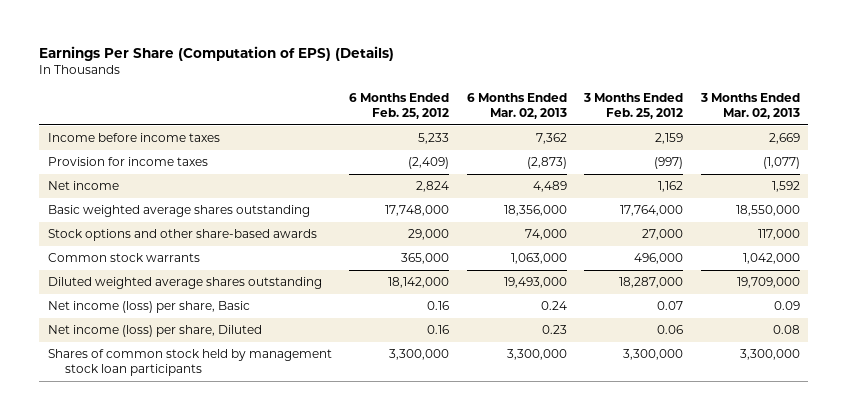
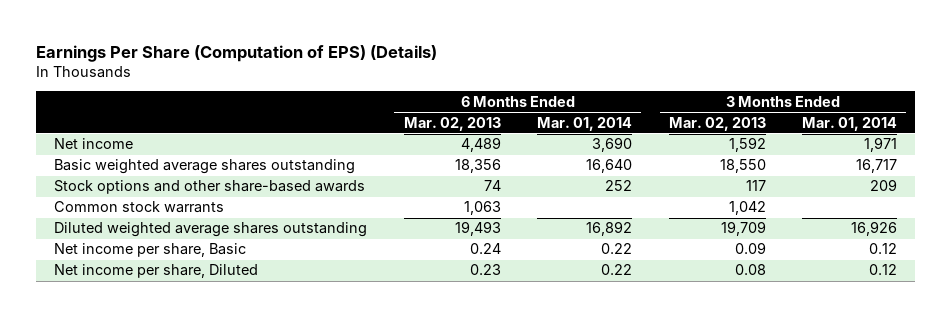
[349,92,450,119] 6 Months Ended Feb. 25, 2012 -> none
[583,92,684,119] 3 Months Ended Feb. 25, 2012 -> none
none -> [537,116,633,131] Mar. 01, 2014
none -> [802,116,898,131] Mar. 01, 2014
[48,133,221,143] Income before income taxes -> none
[48,157,209,167] Provision for income taxes -> none
[48,349,333,377] Shares of common stock held by management stock loan participants -> none
[503,205,567,217] 18,356,000 -> [454,159,501,174] 18,356
[735,205,800,217] 18,550,000 -> [719,159,766,174] 18,550
[524,229,567,241] 74,000 -> [483,180,501,192] 74
[757,229,800,241] 117,000 -> [745,180,766,192] 117
[510,253,567,265] 1,063,000 -> [463,201,501,216] 1,063
[742,253,800,265] 1,042,000 -> [728,201,766,216] 1,042
[503,277,567,289] 19,493,000 -> [454,221,501,237] 19,493
[736,277,800,289] 19,709,000 -> [720,221,766,237] 19,709
[48,301,251,314] Net income (loss) per share, Basic -> [54,243,247,258] Net income per share, Basic
[48,325,263,338] Net income (loss) per share, Diluted -> [54,264,259,279] Net income per share, Diluted

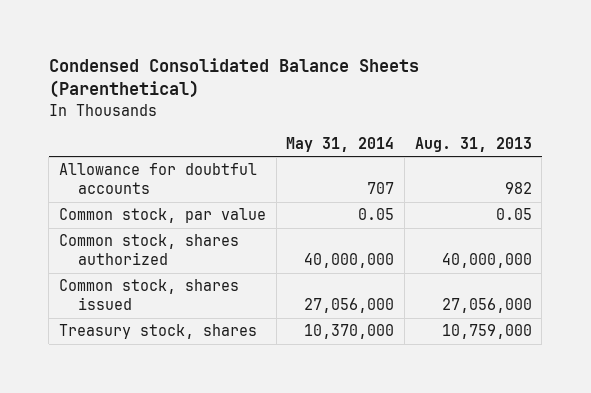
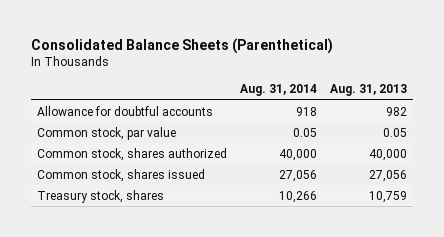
[48,58,419,99] Condensed Consolidated Balance Sheets (Parenthetical) -> [30,37,333,54] Consolidated Balance Sheets (Parenthetical)
[286,137,395,153] May 31, 2014 -> none
none -> [239,84,317,97] Aug. 31, 2014
[441,253,532,269] 40,000,000 -> [368,149,407,162] 40,000
[441,298,532,314] 27,056,000 -> [368,170,407,183] 27,056
[441,324,532,340] 10,759,000 -> [368,191,407,204] 10,759

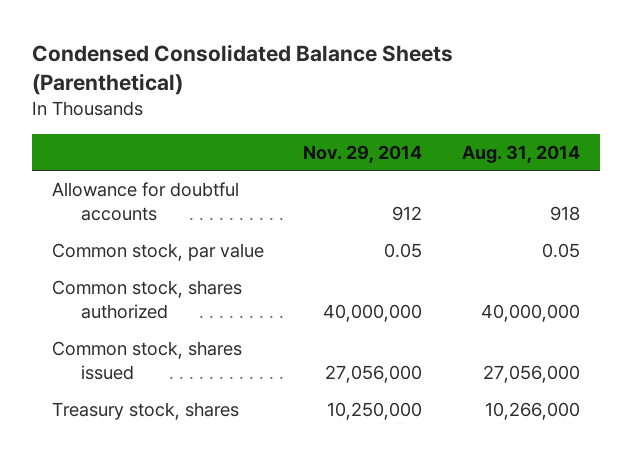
[30,37,333,54] Consolidated Balance Sheets (Parenthetical) -> [31,43,453,95] Condensed Consolidated Balance Sheets (Parenthetical)
[329,84,407,97] Aug. 31, 2013 -> none
none -> [303,144,423,163] Nov. 29, 2014
[278,149,317,162] 40,000 -> [480,303,580,322] 40,000,000
[278,170,317,183] 27,056 -> [482,364,580,383] 27,056,000
[278,191,317,204] 10,266 -> [484,402,580,421] 10,266,000

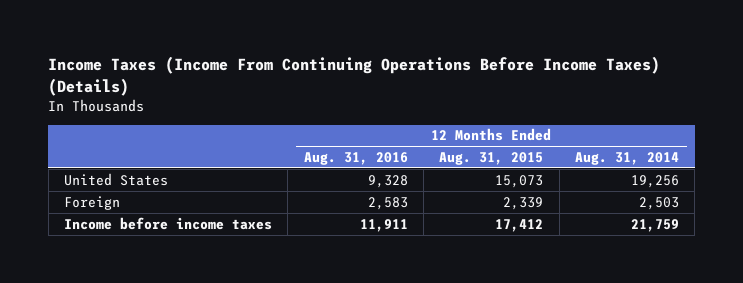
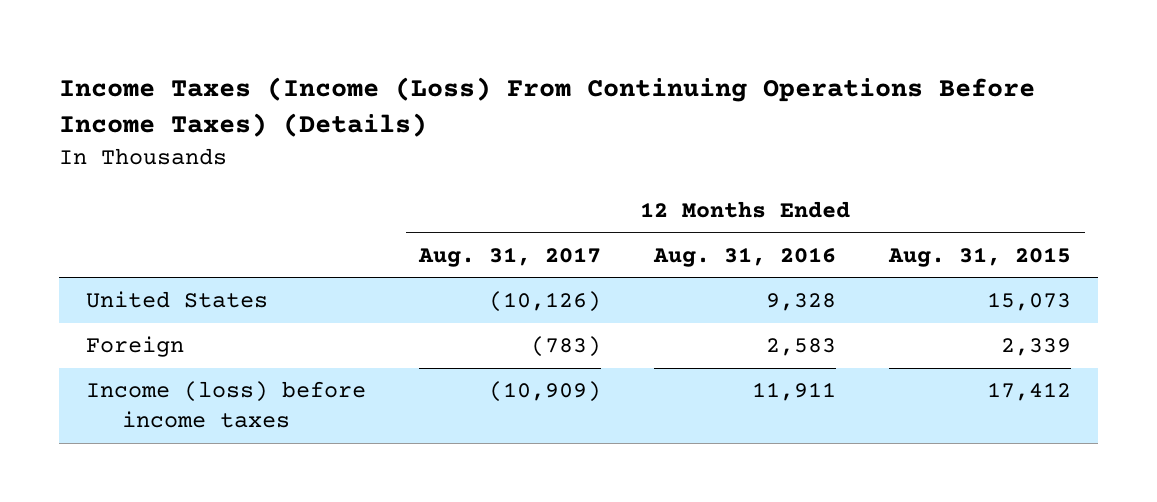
[48,55,661,96] Income Taxes (Income From Continuing Operations Before Income Taxes) (Details) -> [59,76,1036,138] Income Taxes (Income (Loss) From Continuing Operations Before Income Taxes) (Details)
[574,151,679,165] Aug. 31, 2014 -> none
none -> [418,246,602,267] Aug. 31, 2017
[64,216,273,230] Income before income taxes -> [85,381,366,429] Income (loss) before income taxes

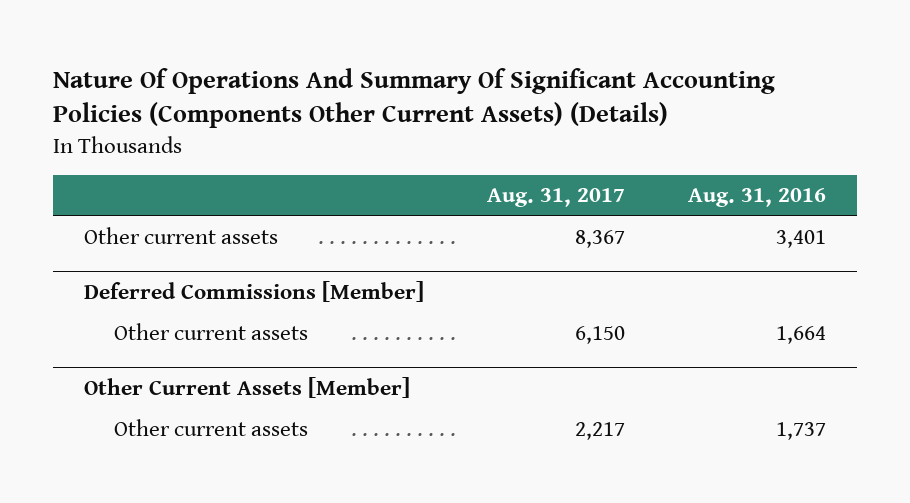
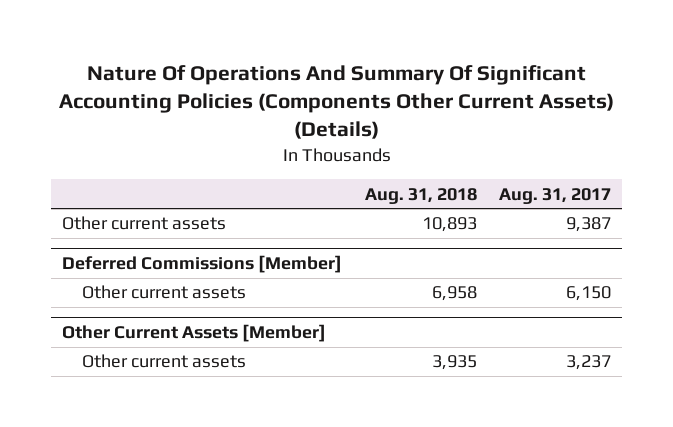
[687,188,826,208] Aug. 31, 2016 -> none
none -> [364,187,477,204] Aug. 31, 2018
[575,230,626,249] 8,367 -> [565,217,611,233] 9,387
[575,422,626,441] 2,217 -> [565,355,611,371] 3,237

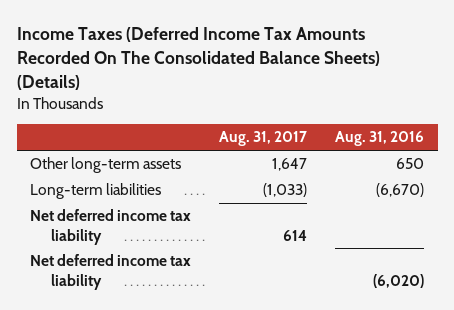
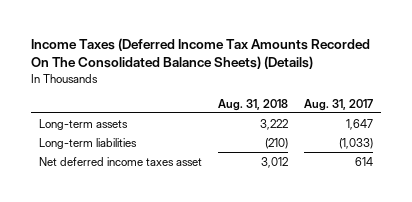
[334,131,424,147] Aug. 31, 2016 -> none
none -> [217,98,288,111] Aug. 31, 2018
[30,157,182,174] Other long-term assets -> [39,118,129,130] Long-term assets
[30,254,192,290] Net deferred income tax liability -> none
[30,209,192,245] Net deferred income tax liability -> [39,156,203,166] Net deferred income taxes asset

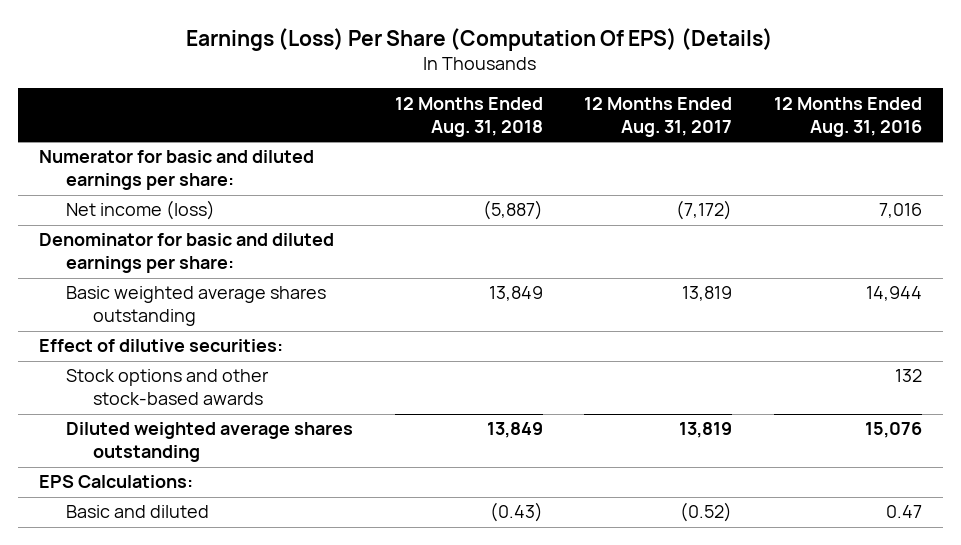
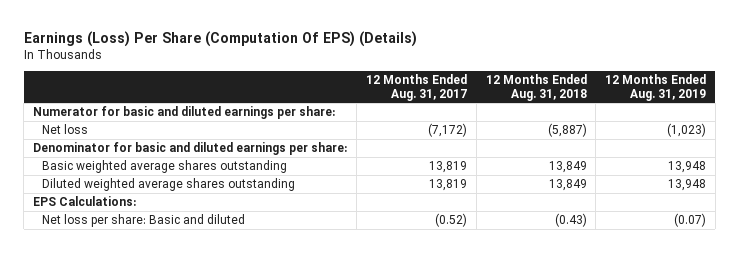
[774,96,923,137] 12 Months Ended Aug. 31, 2016 -> none
none -> [605,73,707,101] 12 Months Ended Aug. 31, 2019
[65,200,215,221] Net income (loss) -> [41,124,88,135] Net loss
[38,339,283,353] Effect of dilutive securities: -> none
[65,369,269,406] Stock options and other stock-based awards -> none
[65,505,209,519] Basic and diluted -> [41,214,245,228] Net loss per share: Basic and diluted

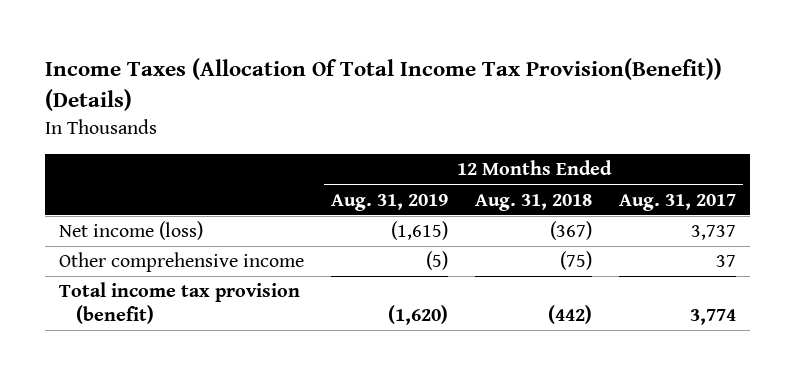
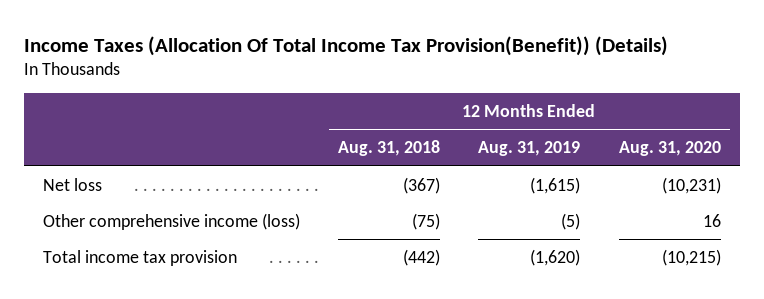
[619,193,737,211] Aug. 31, 2017 -> none
none -> [618,141,721,157] Aug. 31, 2020
[58,221,203,241] Net income (loss) -> [43,177,103,191] Net loss
[58,252,304,273] Other comprehensive income -> [43,212,301,230] Other comprehensive income (loss)
[58,282,300,324] Total income tax provision (benefit) -> [43,249,238,266] Total income tax provision

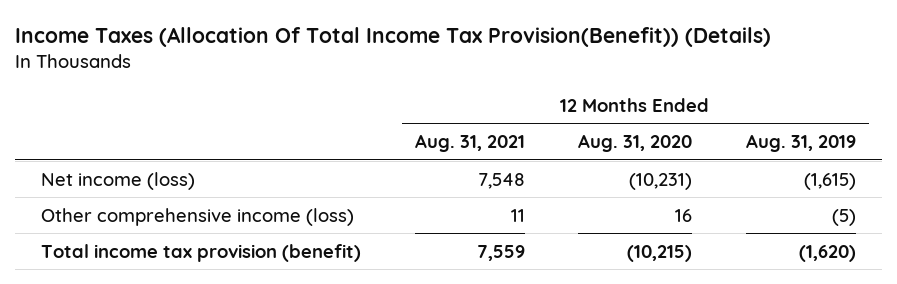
[338,140,441,157] Aug. 31, 2018 -> none
none -> [414,133,525,152] Aug. 31, 2021
[43,177,103,191] Net loss -> [41,171,196,190] Net income (loss)
[43,249,238,266] Total income tax provision -> [41,243,362,262] Total income tax provision (benefit)

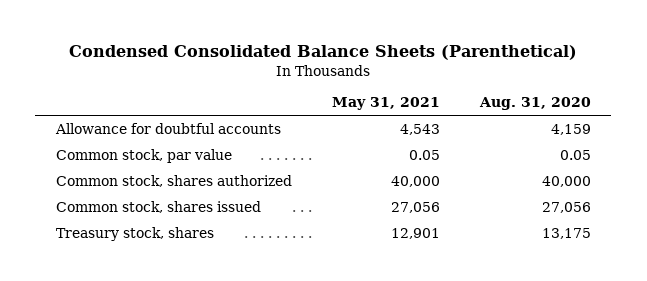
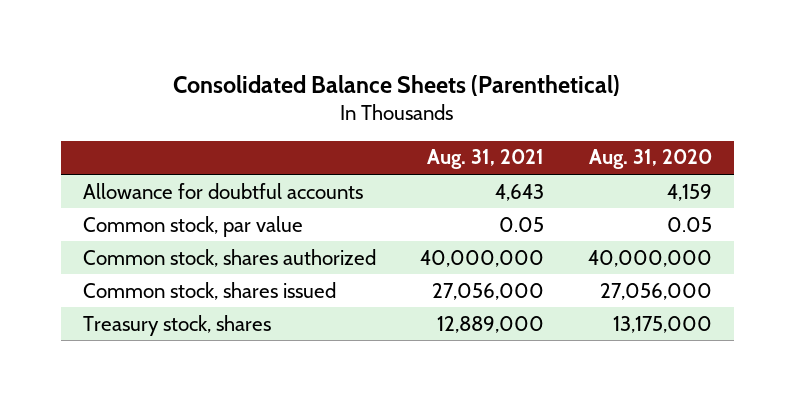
[69,44,578,60] Condensed Consolidated Balance Sheets (Parenthetical) -> [173,74,621,96] Consolidated Balance Sheets (Parenthetical)
[331,97,440,111] May 31, 2021 -> none
none -> [426,149,544,170] Aug. 31, 2021
[542,176,592,188] 40,000 -> [587,249,712,267] 40,000,000
[542,202,592,214] 27,056 -> [599,282,712,300] 27,056,000
[542,228,592,240] 13,175 -> [612,315,712,333] 13,175,000

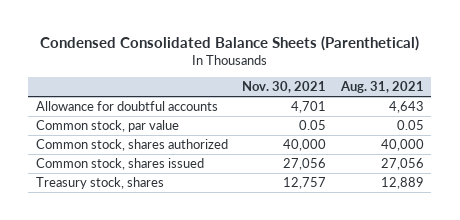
[173,74,621,96] Consolidated Balance Sheets (Parenthetical) -> [39,35,419,51] Condensed Consolidated Balance Sheets (Parenthetical)
[588,149,712,170] Aug. 31, 2020 -> none
none -> [242,81,327,94] Nov. 30, 2021
[419,249,544,267] 40,000,000 -> [381,139,425,152] 40,000
[431,282,544,300] 27,056,000 -> [381,158,425,171] 27,056
[436,315,544,333] 12,889,000 -> [381,177,425,190] 12,889

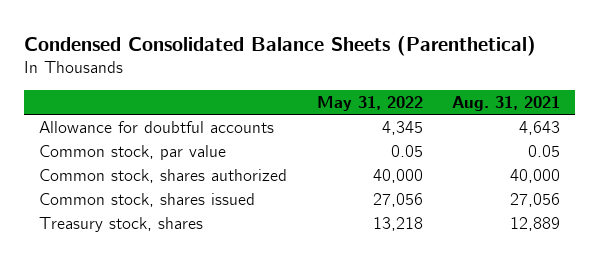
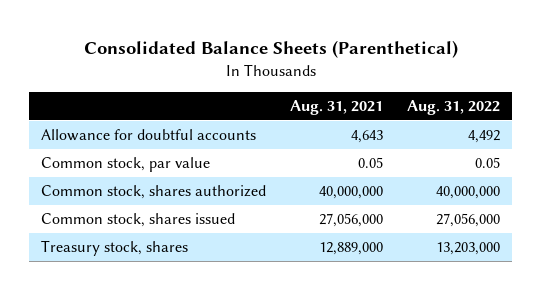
[24,35,537,56] Condensed Consolidated Balance Sheets (Parenthetical) -> [83,40,458,59] Consolidated Balance Sheets (Parenthetical)
[316,95,423,111] May 31, 2022 -> none
none -> [406,100,500,116] Aug. 31, 2022
[510,168,561,183] 40,000 -> [319,185,384,199] 40,000,000
[510,192,561,207] 27,056 -> [319,212,384,227] 27,056,000
[510,216,561,231] 12,889 -> [319,241,384,255] 12,889,000

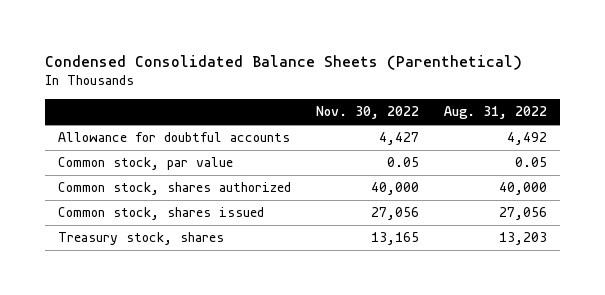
[83,40,458,59] Consolidated Balance Sheets (Parenthetical) -> [45,54,523,70] Condensed Consolidated Balance Sheets (Parenthetical)
[290,100,384,116] Aug. 31, 2021 -> none
none -> [316,106,420,120] Nov. 30, 2022
[435,185,500,199] 40,000,000 -> [499,182,548,196] 40,000
[435,212,500,227] 27,056,000 -> [499,207,548,221] 27,056
[435,241,500,255] 13,203,000 -> [499,232,548,246] 13,203

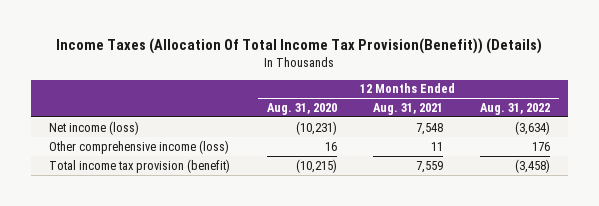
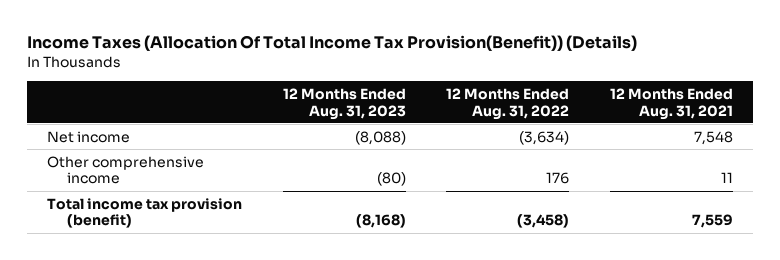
[266,102,337,115] Aug. 31, 2020 -> none
none -> [282,87,406,120] 12 Months Ended Aug. 31, 2023
[49,120,140,135] Net income (loss) -> [46,130,130,143] Net income
[49,139,230,154] Other comprehensive income (loss) -> [46,155,204,185] Other comprehensive income

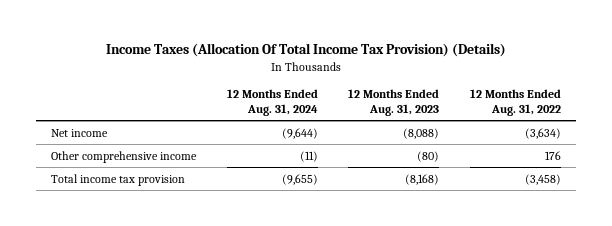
[26,35,637,52] Income Taxes (Allocation Of Total Income Tax Provision(Benefit)) (Details) -> [106,43,507,58] Income Taxes (Allocation Of Total Income Tax Provision) (Details)
[609,87,733,120] 12 Months Ended Aug. 31, 2021 -> none
none -> [226,89,318,116] 12 Months Ended Aug. 31, 2024
[46,197,242,229] Total income tax provision (benefit) -> [51,173,186,186] Total income tax provision

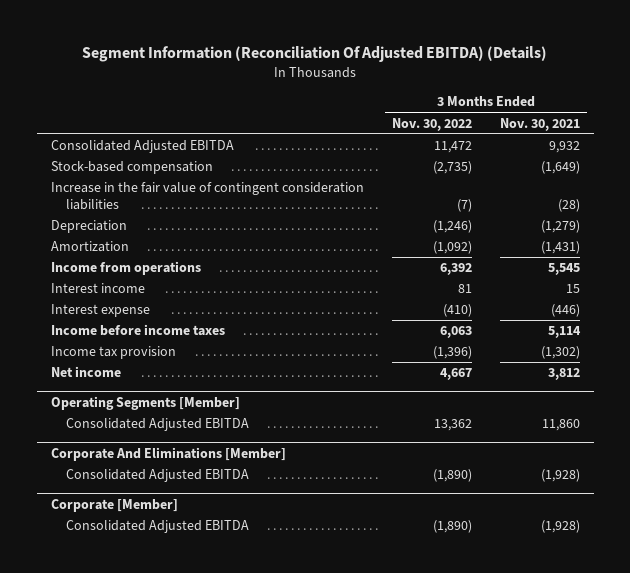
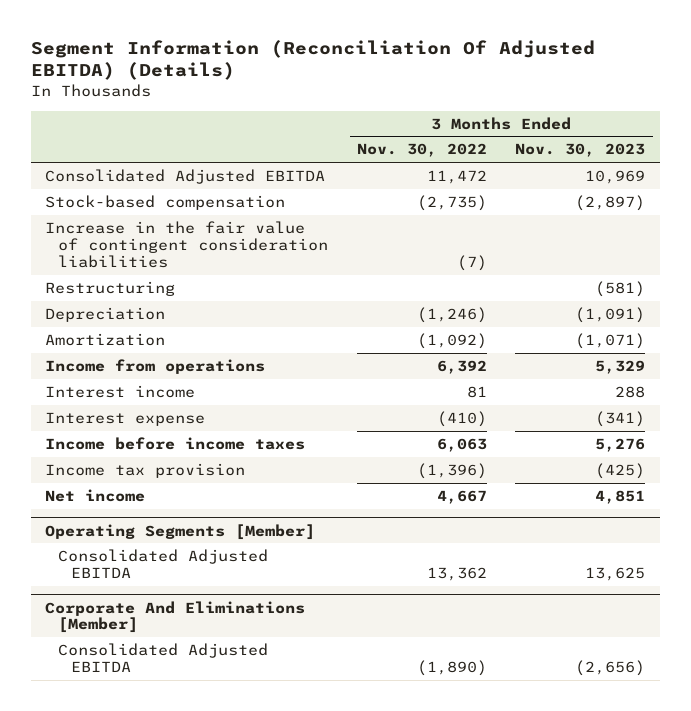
[499,117,580,131] Nov. 30, 2021 -> none
none -> [515,143,646,158] Nov. 30, 2023
none -> [45,281,176,297] Restructuring
[50,498,178,512] Corporate [Member] -> none
[66,520,250,534] Consolidated Adjusted EBITDA -> none

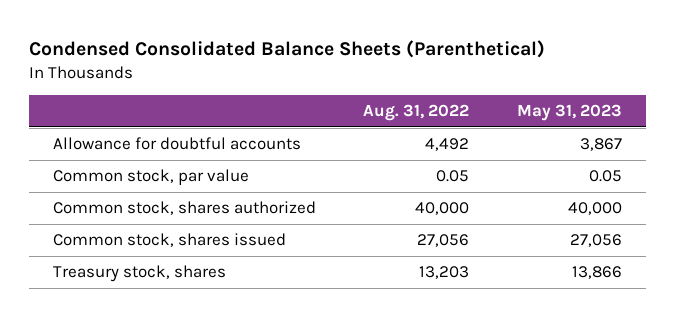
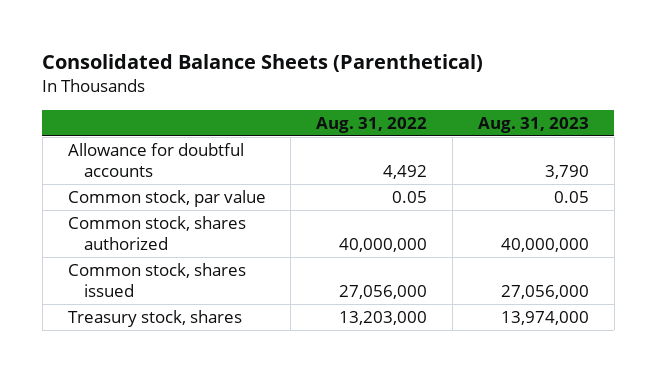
[29,40,546,59] Condensed Consolidated Balance Sheets (Parenthetical) -> [42,54,484,73] Consolidated Balance Sheets (Parenthetical)
[516,103,622,121] May 31, 2023 -> none
none -> [477,116,589,133] Aug. 31, 2023
[415,202,470,216] 40,000 -> [339,238,428,253] 40,000,000
[417,234,470,248] 27,056 -> [339,285,428,300] 27,056,000
[419,266,470,280] 13,203 -> [339,311,428,326] 13,203,000

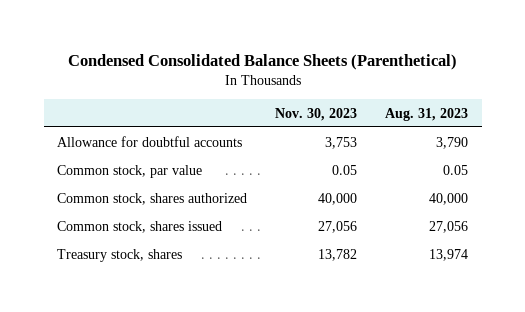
[42,54,484,73] Consolidated Balance Sheets (Parenthetical) -> [67,53,457,70] Condensed Consolidated Balance Sheets (Parenthetical)
[316,116,428,133] Aug. 31, 2022 -> none
none -> [275,107,358,121] Nov. 30, 2023
[500,238,589,253] 40,000,000 -> [428,192,468,205] 40,000
[500,285,589,300] 27,056,000 -> [428,220,468,233] 27,056
[500,311,589,326] 13,974,000 -> [428,248,468,261] 13,974

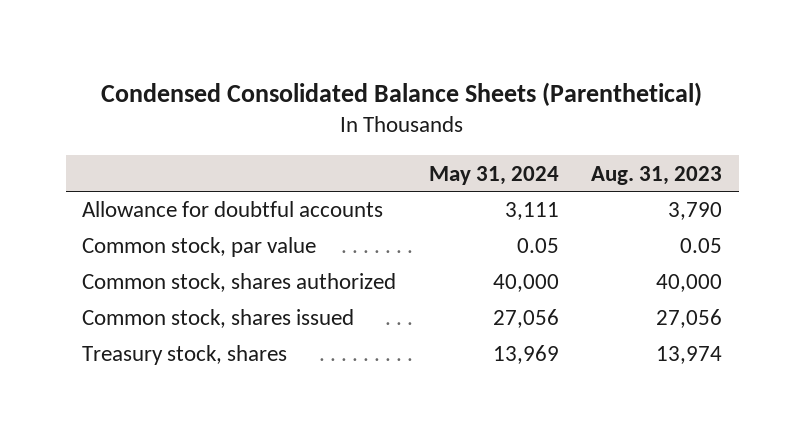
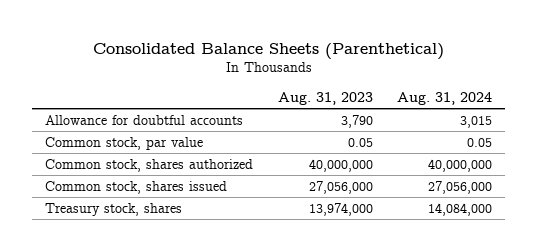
[101,81,703,106] Condensed Consolidated Balance Sheets (Parenthetical) -> [92,42,444,60] Consolidated Balance Sheets (Parenthetical)
[428,165,559,185] May 31, 2024 -> none
none -> [397,91,493,105] Aug. 31, 2024
[656,274,723,293] 40,000 -> [308,158,373,172] 40,000,000
[656,309,723,329] 27,056 -> [308,180,373,194] 27,056,000
[656,346,723,365] 13,974 -> [308,202,373,216] 13,974,000

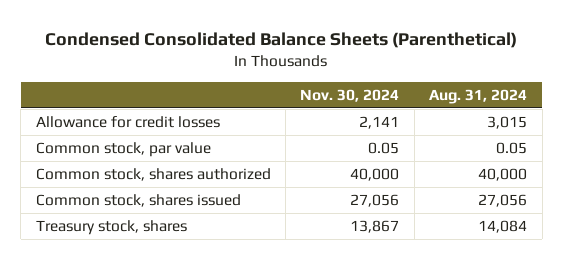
[92,42,444,60] Consolidated Balance Sheets (Parenthetical) -> [45,31,518,48] Condensed Consolidated Balance Sheets (Parenthetical)
[277,91,373,105] Aug. 31, 2023 -> none
none -> [300,88,400,102] Nov. 30, 2024
[44,114,243,125] Allowance for doubtful accounts -> [35,116,220,129] Allowance for credit losses
[428,158,493,172] 40,000,000 -> [478,168,528,182] 40,000
[428,180,493,194] 27,056,000 -> [478,194,528,208] 27,056
[428,202,493,216] 14,084,000 -> [478,220,528,234] 14,084

